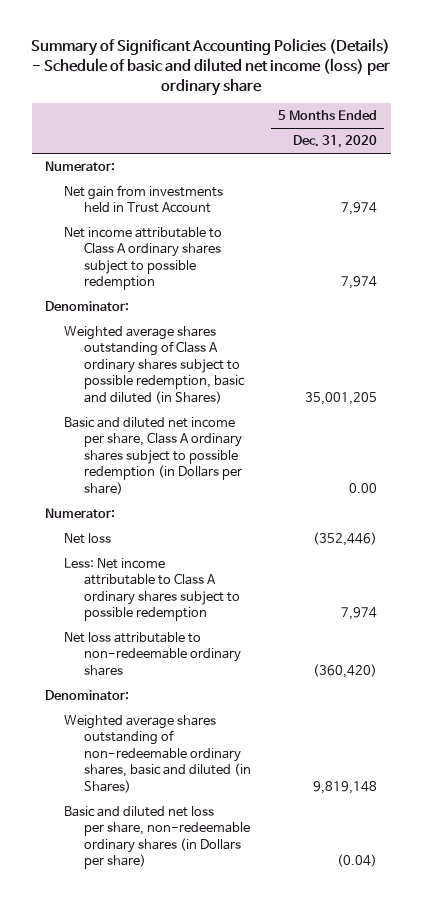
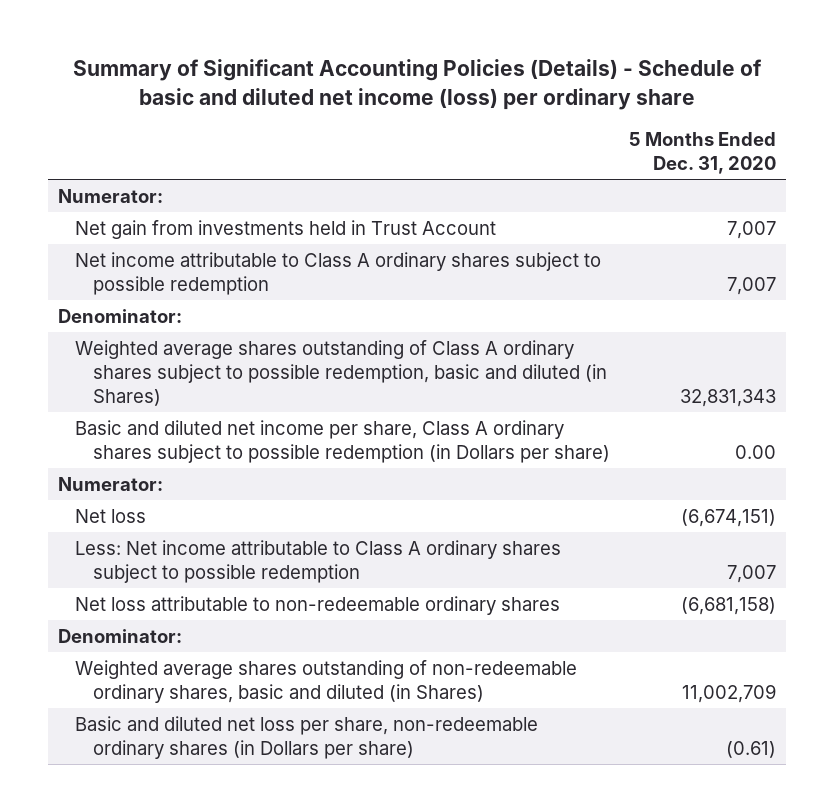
[341,202,378,216] 7,974 -> [726,220,776,239] 7,007
[341,276,378,290] 7,974 -> [726,276,776,295] 7,007
[305,391,378,405] 35,001,205 -> [679,388,776,407] 32,831,343
[313,532,378,547] (352,446) -> [680,508,776,527] (6,674,151)
[341,607,378,621] 7,974 -> [726,564,776,583] 7,007
[313,663,378,678] (360,420) -> [680,596,776,615] (6,681,158)
[313,780,378,794] 9,819,148 -> [681,683,776,703] 11,002,709
[337,854,378,868] (0.04) -> [725,740,776,758] (0.61)

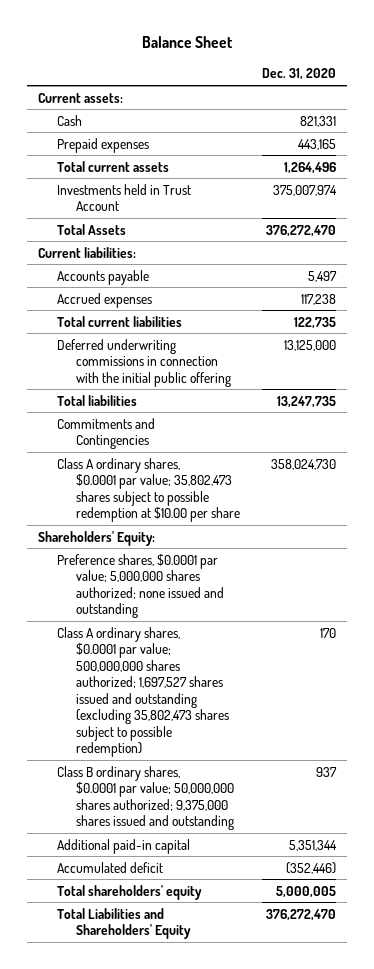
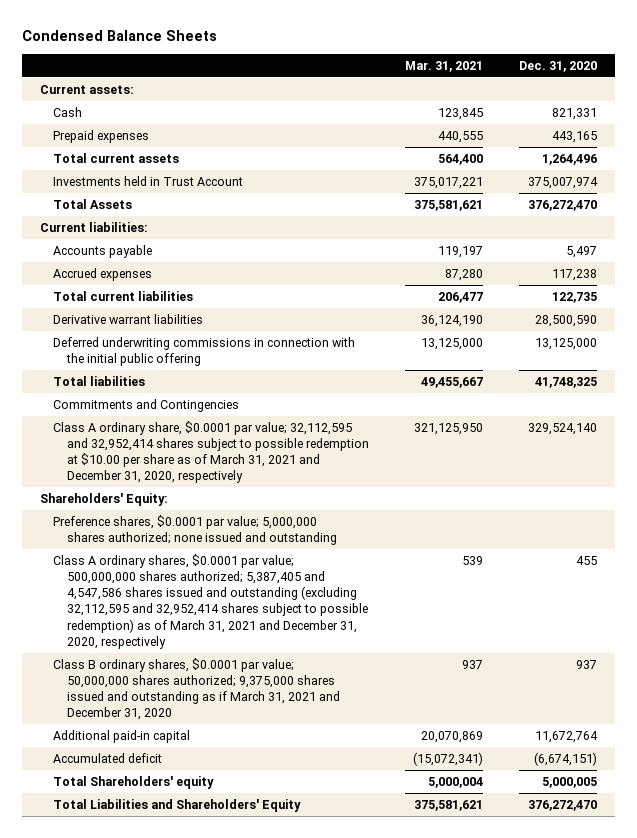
[142,36,234,49] Balance Sheet -> [21,30,217,42] Condensed Balance Sheets
none -> [405,60,484,72] Mar. 31, 2021
none -> [53,313,204,324] Derivative warrant liabilities
[277,395,337,408] 13,247,735 -> [535,376,598,388] 41,748,325
[56,457,240,523] Class A ordinary shares, $0.0001 par value; 35,802,473 shares subject to possible redemption at $10.00 per share -> [53,420,369,484] Class A ordinary share, $0.0001 par value; 32,112,595 and 32,952,414 shares subject to possible redemption at $10.00 per share as of March 31, 2021 and December 31, 2020, respectively
[271,458,337,470] 358,024,730 -> [528,422,598,435] 329,524,140
[56,553,224,619] Preference shares, $0.0001 par value; 5,000,000 shares authorized; none issued and outstanding -> [53,514,337,546] Preference shares, $0.0001 par value; 5,000,000 shares authorized; none issued and outstanding
[56,626,229,758] Class A ordinary shares, $0.0001 par value; 500,000,000 shares authorized; 1,697,527 shares issued and outstanding (excluding 35,802,473 shares subject to possible redemption) -> [53,553,368,649] Class A ordinary shares, $0.0001 par value; 500,000,000 shares authorized; 5,387,405 and 4,547,586 shares issued and outstanding (excluding 32,112,595 and 32,952,414 shares subject to possible redemption) as of March 31, 2021 and December 31, 2020, respectively
[320,627,337,638] 170 -> [576,555,598,565] 455
[56,765,234,831] Class B ordinary shares, $0.0001 par value; 50,000,000 shares authorized; 9,375,000 shares issued and outstanding -> [53,657,340,721] Class B ordinary shares, $0.0001 par value; 50,000,000 shares authorized; 9,375,000 shares issued and outstanding as if March 31, 2021 and December 31, 2020
[289,839,338,851] 5,351,344 -> [535,730,599,743] 11,672,764
[286,861,337,874] (352,446) -> [534,751,598,766] (6,674,151)
[56,884,202,900] Total shareholders' equity -> [53,775,215,789] Total Shareholders' equity

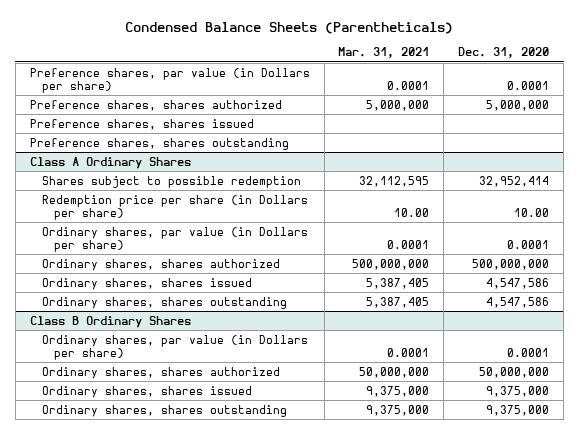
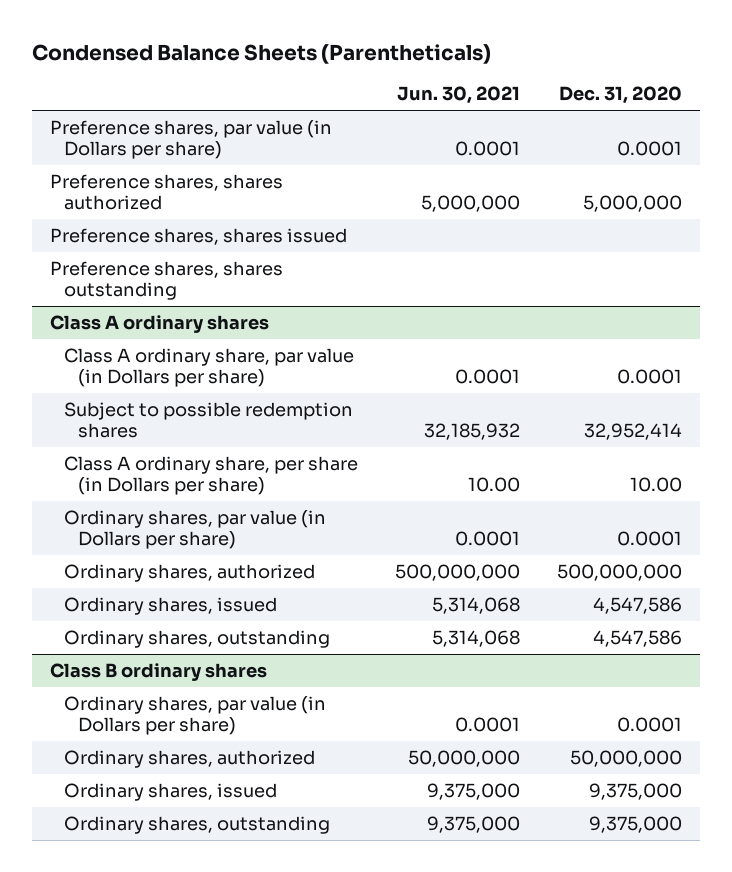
[338,47,430,59] Mar. 31, 2021 -> none
none -> [397,86,521,105] Jun. 30, 2021
[29,156,191,169] Class A Ordinary Shares -> [50,314,270,333] Class A ordinary shares
none -> [64,347,355,387] Class A ordinary share, par value (in Dollars per share)
[41,175,301,188] Shares subject to possible redemption -> [64,401,354,438] Subject to possible redemption shares
[41,194,308,220] Redemption price per share (in Dollars per share) -> [64,455,359,495] Class A ordinary share, per share (in Dollars per share)
[41,258,280,271] Ordinary shares, shares authorized -> [64,563,316,582] Ordinary shares, authorized
[41,277,252,290] Ordinary shares, shares issued -> [64,596,278,615] Ordinary shares, issued
[41,296,287,309] Ordinary shares, shares outstanding -> [64,629,331,648] Ordinary shares, outstanding
[29,315,191,328] Class B Ordinary Shares -> [50,662,268,681] Class B ordinary shares
[41,366,280,379] Ordinary shares, shares authorized -> [64,749,316,768] Ordinary shares, authorized
[41,385,252,398] Ordinary shares, shares issued -> [64,782,278,801] Ordinary shares, issued
[41,404,287,417] Ordinary shares, shares outstanding -> [64,815,331,834] Ordinary shares, outstanding

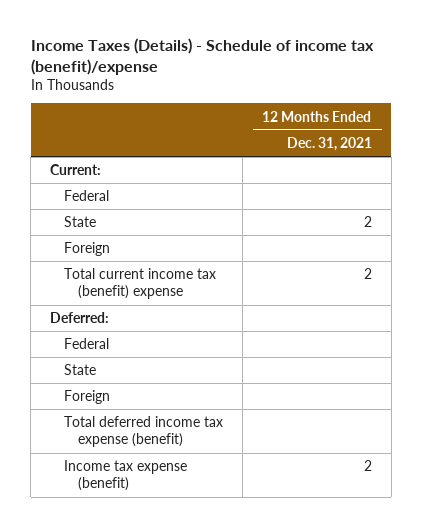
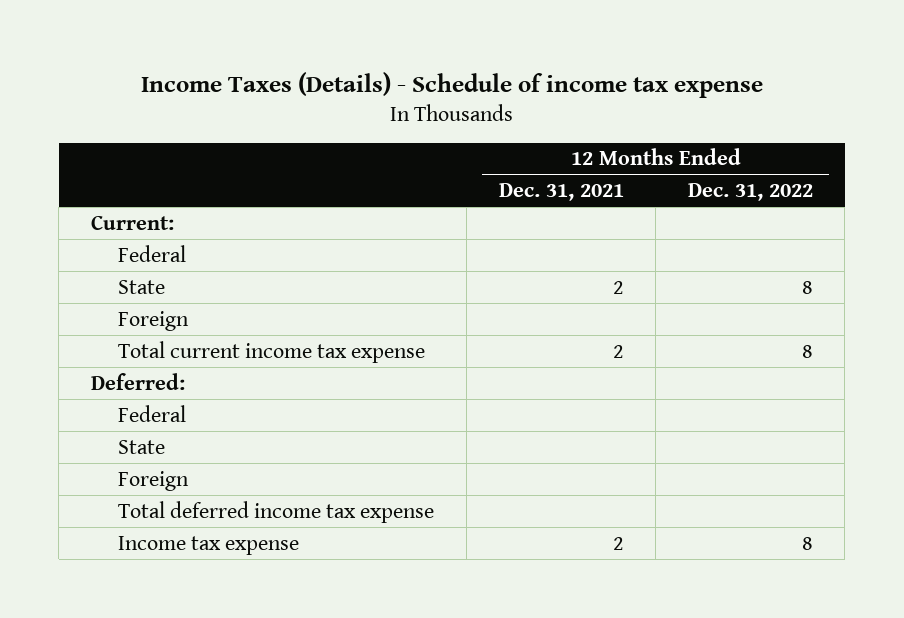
[30,38,374,76] Income Taxes (Details) - Schedule of income tax (benefit)/expense -> [140,72,763,99] Income Taxes (Details) - Schedule of income tax expense
none -> [687,183,813,202] Dec. 31, 2022
[64,268,217,300] Total current income tax (benefit) expense -> [118,340,426,363] Total current income tax expense
[64,416,224,448] Total deferred income tax expense (benefit) -> [118,500,435,523] Total deferred income tax expense
[64,460,188,492] Income tax expense (benefit) -> [118,535,300,555] Income tax expense

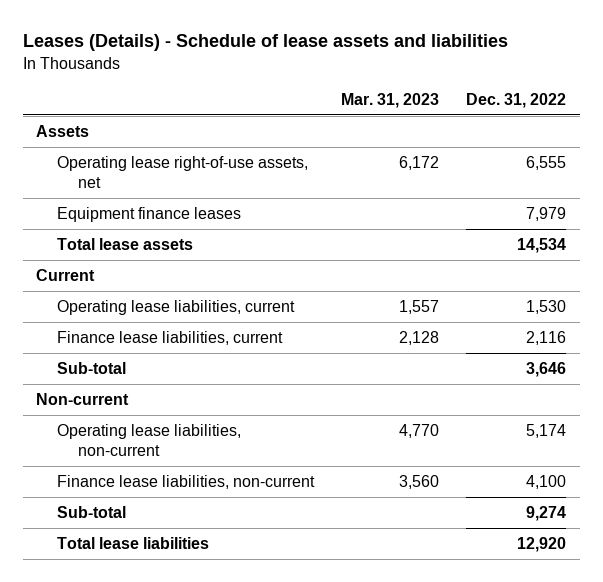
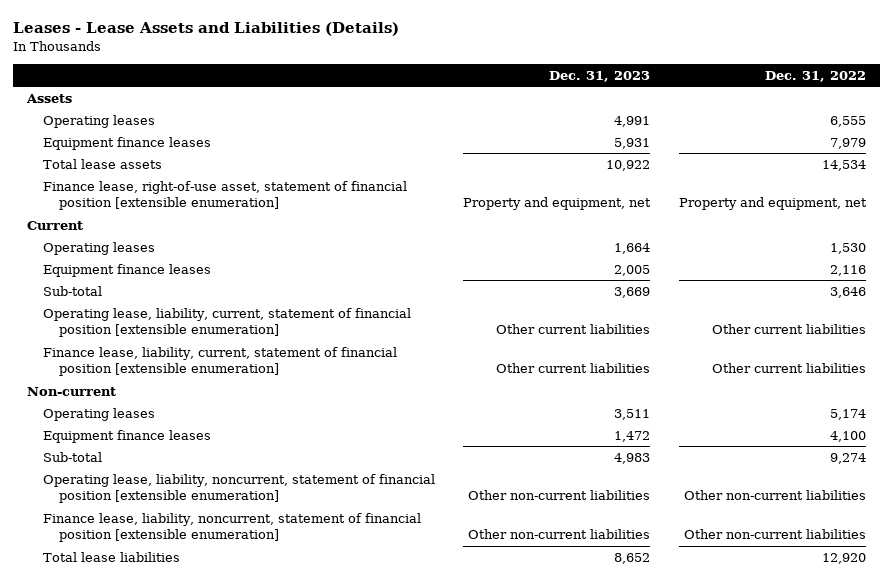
[22,34,508,52] Leases (Details) - Schedule of lease assets and liabilities -> [12,22,399,37] Leases - Lease Assets and Liabilities (Details)
[341,93,440,109] Mar. 31, 2023 -> none
none -> [549,71,651,83] Dec. 31, 2023
[57,155,309,189] Operating lease right-of-use assets, net -> [42,114,155,128] Operating leases
none -> [42,180,407,211] Finance lease, right-of-use asset, statement of financial position [extensible enumeration]
[57,299,296,315] Operating lease liabilities, current -> [42,241,155,255] Operating leases
[57,330,284,345] Finance lease liabilities, current -> [42,263,211,277] Equipment finance leases
none -> [42,307,411,338] Operating lease, liability, current, statement of financial position [extensible enumeration]
none -> [42,346,397,377] Finance lease, liability, current, statement of financial position [extensible enumeration]
[57,423,242,457] Operating lease liabilities, non-current -> [42,407,155,421] Operating leases
[57,474,316,489] Finance lease liabilities, non-current -> [42,429,211,443] Equipment finance leases
none -> [42,473,435,504] Operating lease, liability, noncurrent, statement of financial position [extensible enumeration]
none -> [42,512,421,543] Finance lease, liability, noncurrent, statement of financial position [extensible enumeration]

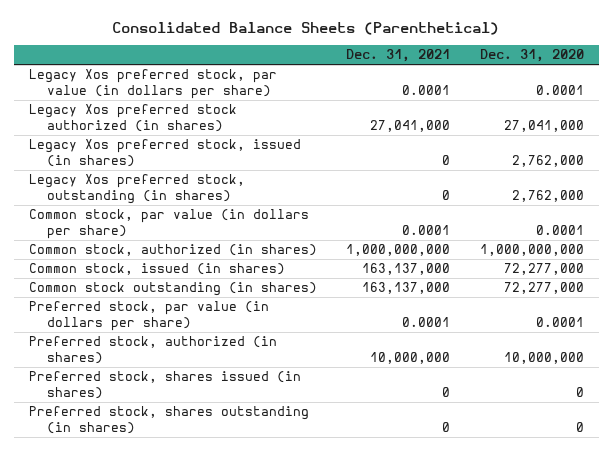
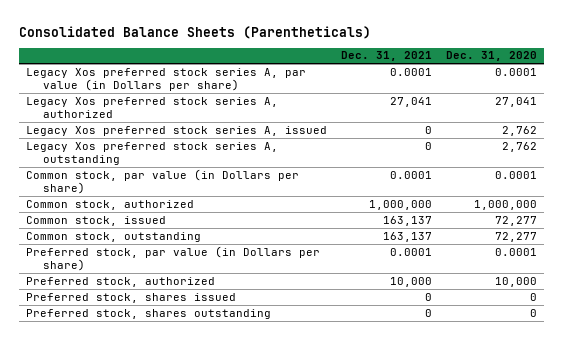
[112,21,500,35] Consolidated Balance Sheets (Parenthetical) -> [19,25,372,39] Consolidated Balance Sheets (Parentheticals)
[28,69,277,100] Legacy Xos preferred stock, par value (in dollars per share) -> [26,67,307,91] Legacy Xos preferred stock series A, par value (in Dollars per share)
[28,104,237,133] Legacy Xos preferred stock authorized (in shares) -> [26,96,279,118] Legacy Xos preferred stock series A, authorized
[370,120,451,133] 27,041,000 -> [390,96,433,107] 27,041
[504,120,585,133] 27,041,000 -> [495,96,538,107] 27,041
[28,139,301,168] Legacy Xos preferred stock, issued (in shares) -> [26,125,328,136] Legacy Xos preferred stock series A, issued
[512,155,585,168] 2,762,000 -> [502,125,538,136] 2,762
[28,174,245,205] Legacy Xos preferred stock, outstanding (in shares) -> [26,141,279,165] Legacy Xos preferred stock series A, outstanding
[512,190,585,203] 2,762,000 -> [502,141,538,152] 2,762
[28,209,309,240] Common stock, par value (in dollars per share) -> [26,168,300,194] Common stock, par value (in Dollars per share)
[28,244,317,257] Common stock, authorized (in shares) -> [26,199,195,210] Common stock, authorized
[346,244,451,257] 1,000,000,000 -> [369,199,433,210] 1,000,000
[480,244,585,257] 1,000,000,000 -> [474,199,538,210] 1,000,000
[28,263,285,276] Common stock, issued (in shares) -> [26,215,167,226] Common stock, issued
[362,263,451,276] 163,137,000 -> [383,215,433,226] 163,137
[504,263,585,276] 72,277,000 -> [495,215,538,226] 72,277
[28,282,317,297] Common stock outstanding (in shares) -> [26,231,202,242] Common stock, outstanding
[362,282,451,295] 163,137,000 -> [383,231,433,242] 163,137
[504,282,585,295] 72,277,000 -> [495,231,538,242] 72,277
[28,301,269,332] Preferred stock, par value (in dollars per share) -> [26,245,321,271] Preferred stock, par value (in Dollars per share)
[28,336,277,365] Preferred stock, authorized (in shares) -> [26,276,216,287] Preferred stock, authorized
[370,352,451,365] 10,000,000 -> [390,276,433,287] 10,000
[504,352,585,365] 10,000,000 -> [495,276,538,287] 10,000
[28,371,301,400] Preferred stock, shares issued (in shares) -> [26,292,237,303] Preferred stock, shares issued
[28,406,309,435] Preferred stock, shares outstanding (in shares) -> [26,308,272,319] Preferred stock, shares outstanding

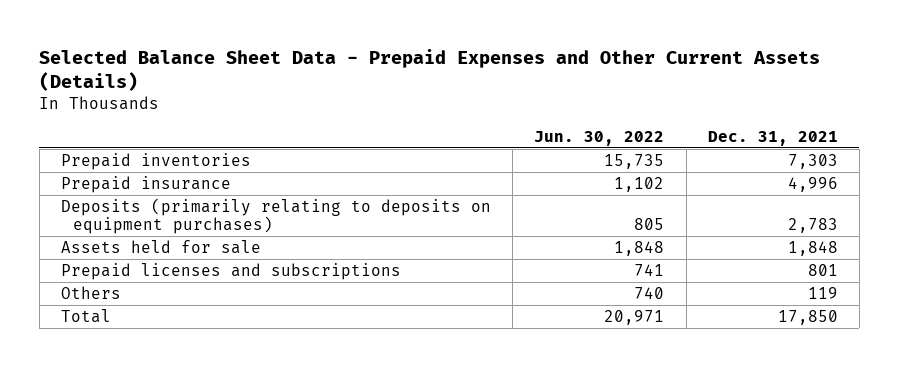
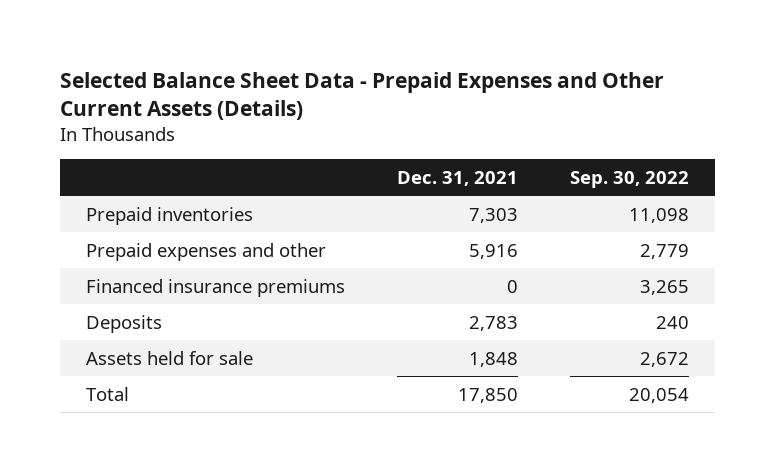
[534,130,665,146] Jun. 30, 2022 -> none
none -> [569,170,689,188] Sep. 30, 2022
[61,176,232,194] Prepaid insurance -> [85,242,326,261] Prepaid expenses and other
[787,177,838,193] 4,996 -> [468,243,518,259] 5,916
none -> [85,278,345,297] Financed insurance premiums
[61,198,492,235] Deposits (primarily relating to deposits on equipment purchases) -> [85,314,162,333] Deposits
[61,263,402,281] Prepaid licenses and subscriptions -> none
[61,286,122,300] Others -> none

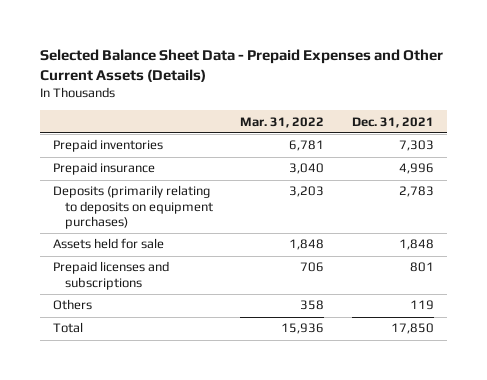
[569,170,689,188] Sep. 30, 2022 -> none
none -> [240,116,325,128] Mar. 31, 2022
[85,278,345,297] Financed insurance premiums -> none
[85,242,326,261] Prepaid expenses and other -> [53,162,156,176] Prepaid insurance
[468,243,518,259] 5,916 -> [398,163,434,175] 4,996
[85,314,162,333] Deposits -> [53,185,213,229] Deposits (primarily relating to deposits on equipment purchases)
none -> [53,261,170,290] Prepaid licenses and subscriptions
none -> [53,299,93,311] Others

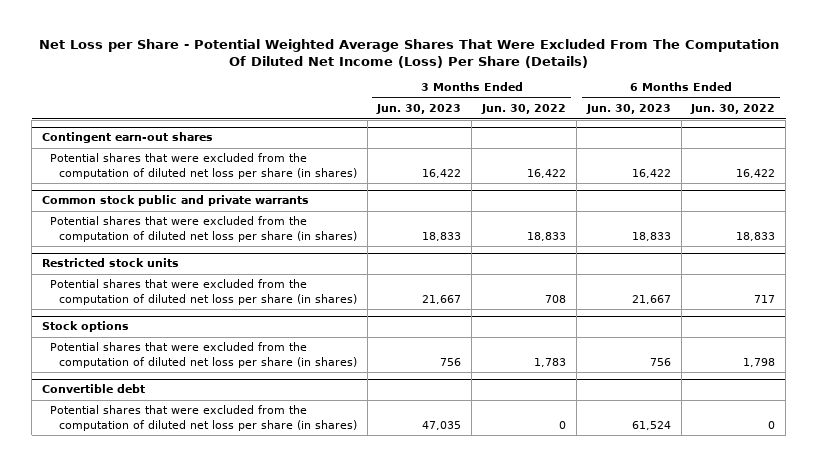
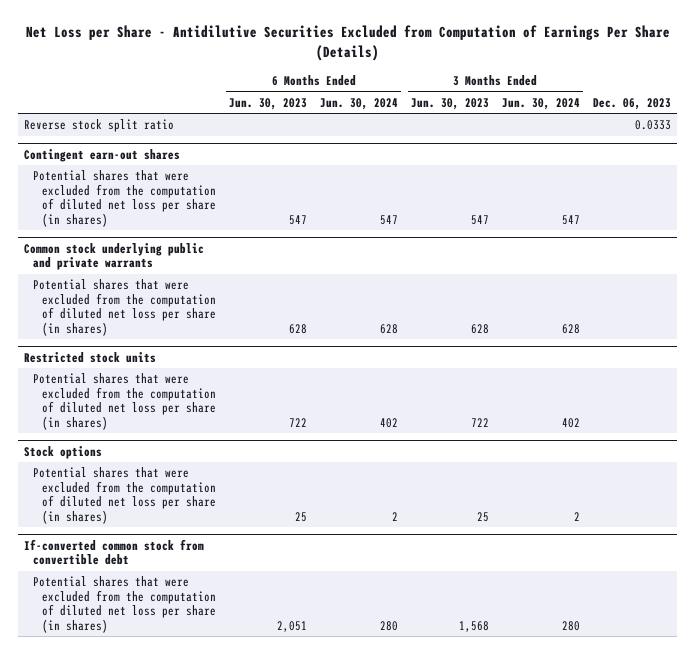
[38,38,779,68] Net Loss per Share - Potential Weighted Average Shares That Were Excluded From The Computation Of Diluted Net Income (Loss) Per Share (Details) -> [25,25,670,61] Net Loss per Share - Antidilutive Securities Excluded from Computation of Earnings Per Share (Details)
[481,104,567,115] Jun. 30, 2022 -> none
[690,104,776,115] Jun. 30, 2022 -> none
none -> [319,97,398,110] Jun. 30, 2024
none -> [501,97,580,110] Jun. 30, 2024
none -> [592,97,671,110] Dec. 06, 2023
none -> [24,119,175,133] Reverse stock split ratio
[422,168,462,178] 16,422 -> [470,214,489,225] 547
[631,168,671,178] 16,422 -> [289,214,308,225] 547
[42,195,310,207] Common stock public and private warrants -> [24,242,205,271] Common stock underlying public and private warrants
[422,231,462,241] 18,833 -> [470,323,489,334] 628
[631,231,671,241] 18,833 -> [289,323,308,334] 628
[422,294,462,304] 21,667 -> [470,417,489,427] 722
[631,294,671,304] 21,667 -> [289,417,308,427] 722
[42,384,146,394] Convertible debt -> none
[440,357,462,366] 756 -> [476,511,489,522] 25
[649,357,671,366] 756 -> [295,511,308,522] 25
none -> [24,538,205,566] If-converted common stock from convertible debt
[422,420,462,430] 47,035 -> [458,620,489,632] 1,568
[631,420,671,430] 61,524 -> [277,620,308,632] 2,051

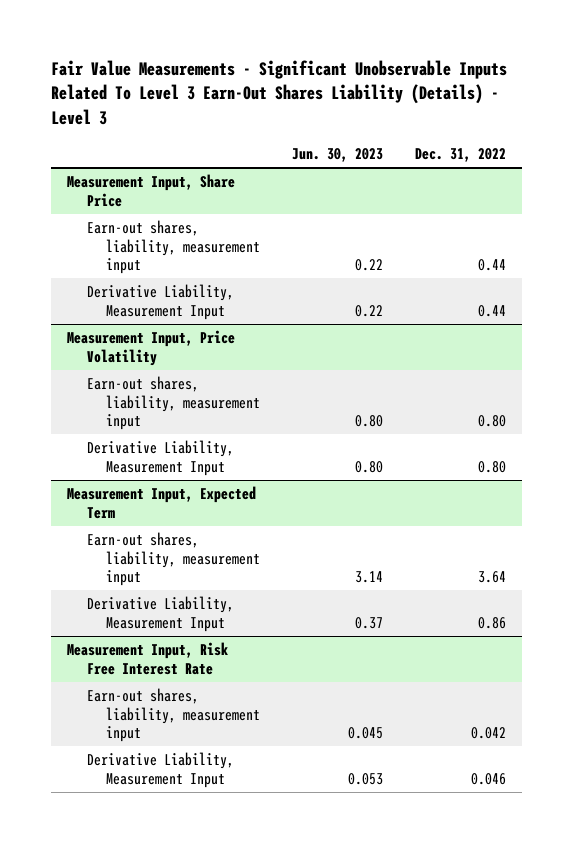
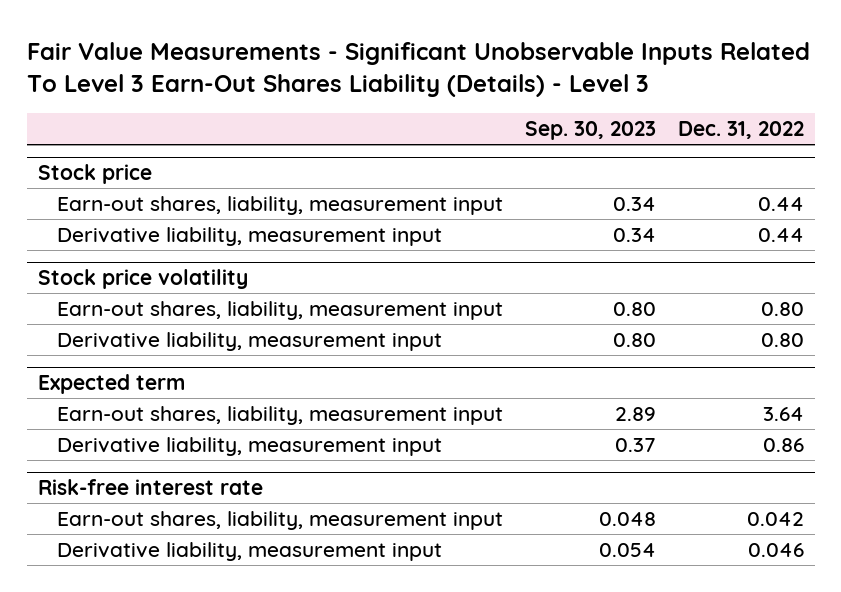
[292,147,384,162] Jun. 30, 2023 -> none
none -> [524,121,656,141] Sep. 30, 2023
[67,174,236,207] Measurement Input, Share Price -> [37,164,152,185] Stock price
[86,284,234,320] Derivative Liability, Measurement Input -> [56,227,442,247] Derivative liability, measurement input
[67,330,236,366] Measurement Input, Price Volatility -> [37,269,248,290] Stock price volatility
[86,440,234,476] Derivative Liability, Measurement Input -> [56,332,442,352] Derivative liability, measurement input
[67,486,257,519] Measurement Input, Expected Term -> [37,374,185,395] Expected term
[86,596,234,632] Derivative Liability, Measurement Input -> [56,437,442,457] Derivative liability, measurement input
[67,642,229,675] Measurement Input, Risk Free Interest Rate -> [37,479,263,496] Risk-free interest rate
[86,752,234,788] Derivative Liability, Measurement Input -> [56,542,442,562] Derivative liability, measurement input

